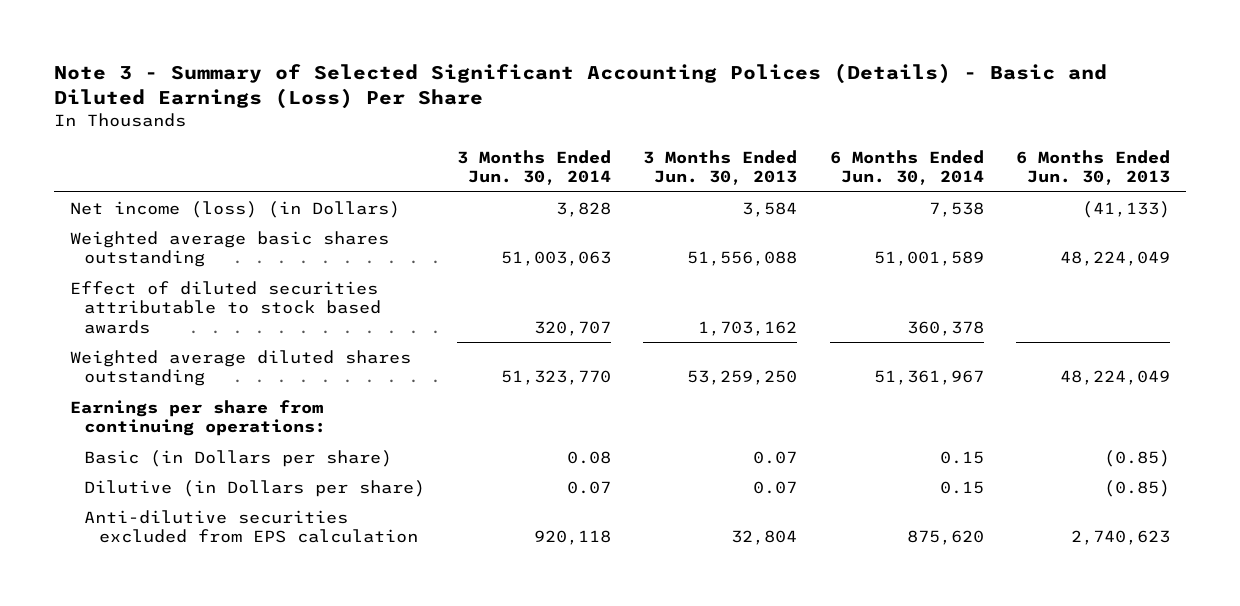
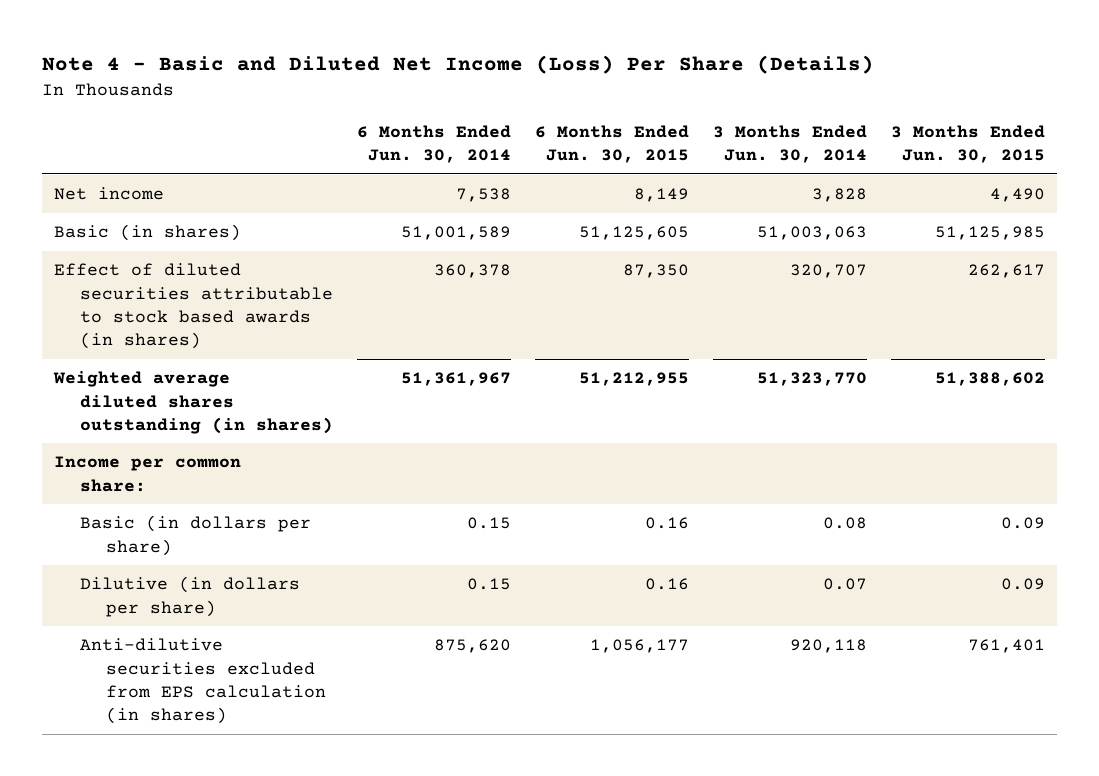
[53,62,1107,109] Note 3 - Summary of Selected Significant Accounting Polices (Details) - Basic and Diluted Earnings (Loss) Per Share -> [41,55,874,75] Note 4 - Basic and Diluted Net Income (Loss) Per Share (Details)
[643,149,798,186] 3 Months Ended Jun. 30, 2013 -> none
[1015,149,1170,186] 6 Months Ended Jun. 30, 2013 -> none
none -> [535,124,690,164] 6 Months Ended Jun. 30, 2015
none -> [891,124,1046,164] 3 Months Ended Jun. 30, 2015
[69,399,327,437] Earnings per share from continuing operations: -> none
[69,200,400,218] Net income (loss) (in Dollars) -> [53,187,164,201] Net income
[69,230,389,268] Weighted average basic shares outstanding -> [53,224,241,242] Basic (in shares)
[69,280,382,334] Effect of diluted securities attributable to stock based awards -> [53,263,333,350] Effect of diluted securities attributable to stock based awards (in shares)
[69,349,411,387] Weighted average diluted shares outstanding -> [52,371,333,434] Weighted average diluted shares outstanding (in shares)
none -> [53,456,241,492] Income per common share:
[84,449,393,467] Basic (in Dollars per share) -> [79,515,311,556] Basic (in dollars per share)
[84,479,426,497] Dilutive (in Dollars per share) -> [79,576,300,617] Dilutive (in dollars per share)
[84,509,418,544] Anti-dilutive securities excluded from EPS calculation -> [79,638,326,725] Anti-dilutive securities excluded from EPS calculation (in shares)

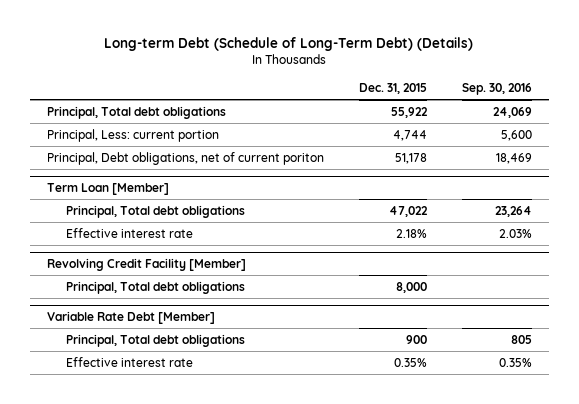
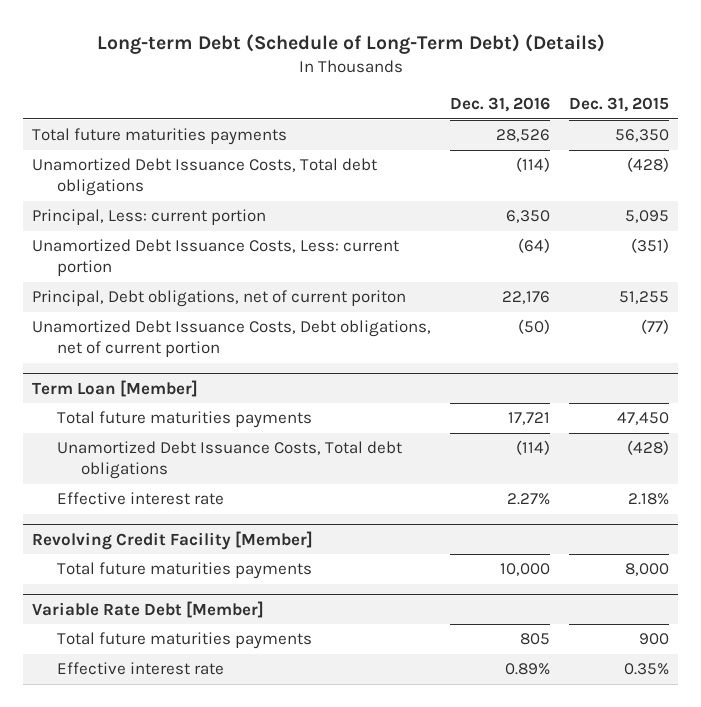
[461,82,532,95] Sep. 30, 2016 -> none
none -> [450,97,551,113] Dec. 31, 2016
[47,105,227,119] Principal, Total debt obligations -> none
none -> [32,128,288,146] Total future maturities payments
none -> [32,158,378,197] Unamortized Debt Issuance Costs, Total debt obligations
[392,129,427,141] 4,744 -> [624,210,669,224] 5,095
none -> [32,239,400,277] Unamortized Debt Issuance Costs, Less: current portion
[394,152,427,164] 51,178 -> [618,291,669,305] 51,255
none -> [32,320,432,358] Unamortized Debt Issuance Costs, Debt obligations, net of current portion
[66,204,246,218] Principal, Total debt obligations -> none
none -> [56,411,312,429] Total future maturities payments
none -> [56,441,402,480] Unamortized Debt Issuance Costs, Total debt obligations
[66,280,246,294] Principal, Total debt obligations -> [56,562,312,580] Total future maturities payments
[66,333,246,347] Principal, Total debt obligations -> [56,632,312,650] Total future maturities payments

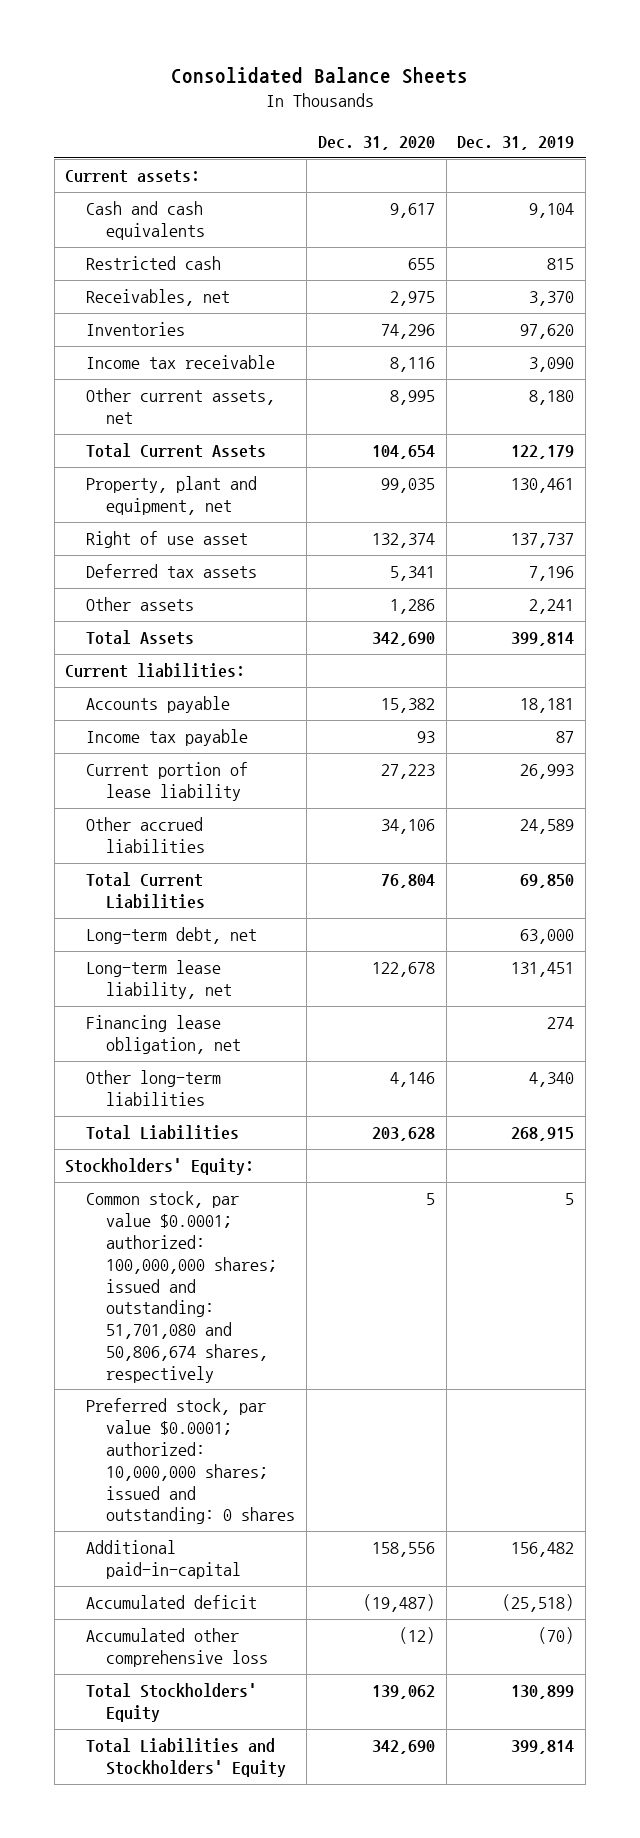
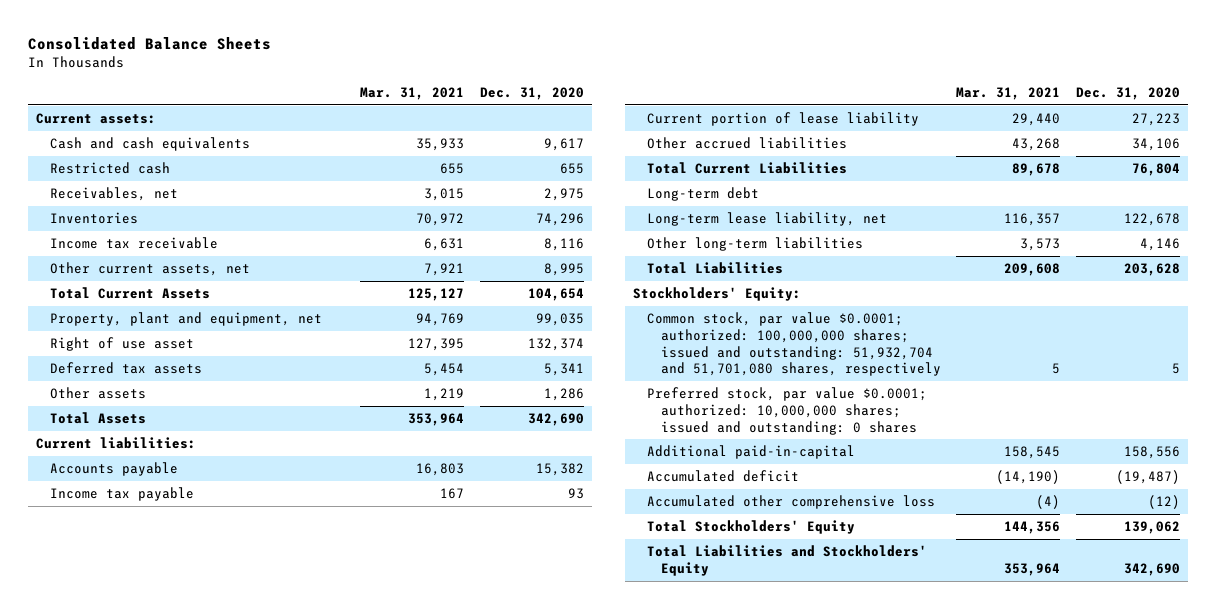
[457,135,575,150] Dec. 31, 2019 -> none
none -> [359,87,464,101] Mar. 31, 2021
[85,927,257,945] Long-term debt, net -> [646,187,759,202] Long-term debt
[85,1015,242,1055] Financing lease obligation, net -> none
[85,1191,278,1383] Common stock, par value $0.0001; authorized: 100,000,000 shares; issued and outstanding: 51,701,080 and 50,806,674 shares, respectively -> [646,312,941,377] Common stock, par value $0.0001; authorized: 100,000,000 shares; issued and outstanding: 51,932,704 and 51,701,080 shares, respectively

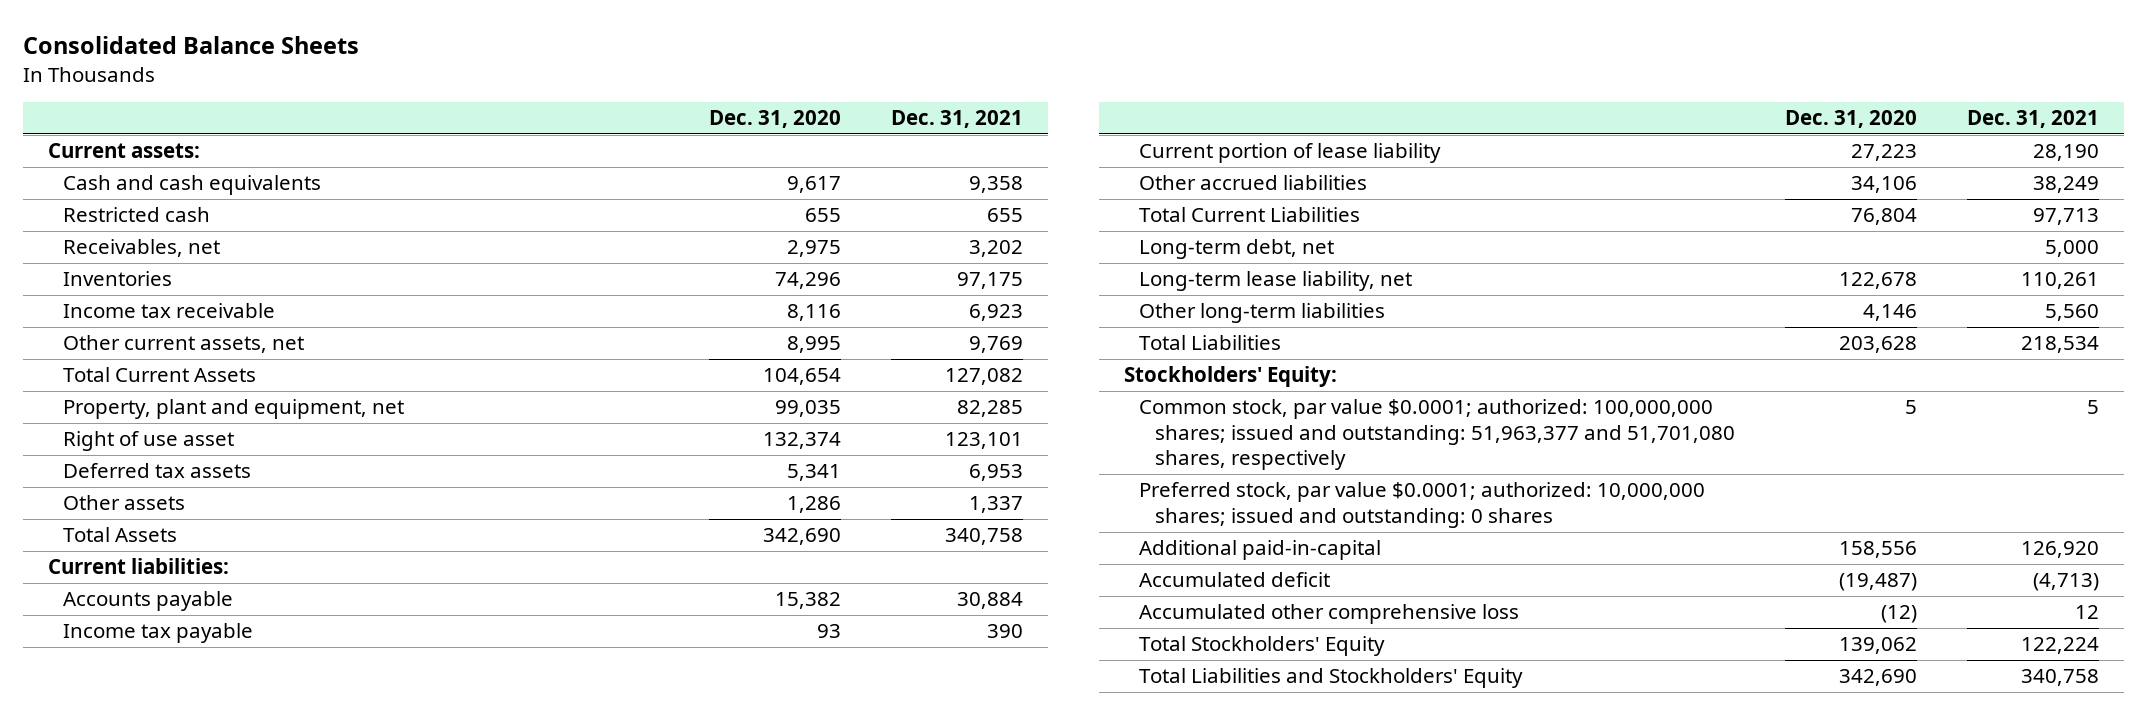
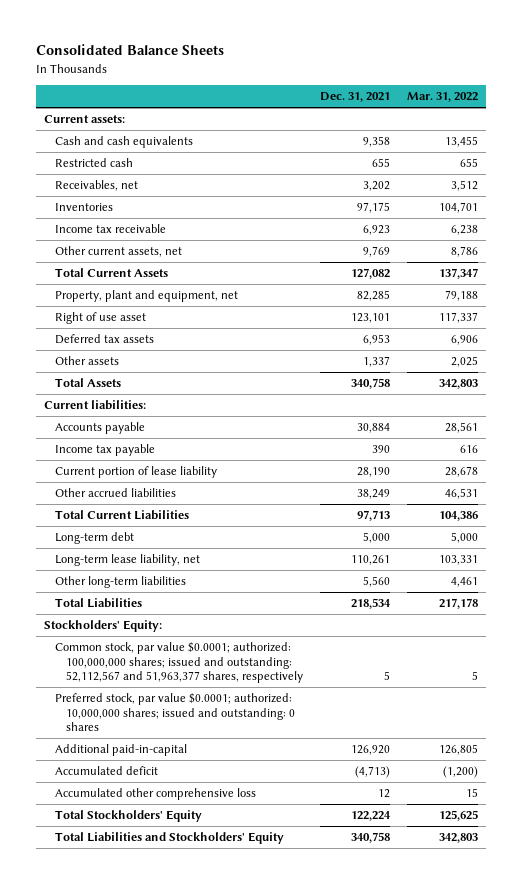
[708,110,841,129] Dec. 31, 2020 -> none
none -> [406,92,478,103] Mar. 31, 2022
[1139,239,1335,260] Long-term debt, net -> [55,532,135,545] Long-term debt
[1139,399,1735,471] Common stock, par value $0.0001; authorized: 100,000,000 shares; issued and outstanding: 51,963,377 and 51,701,080 shares, respectively -> [55,642,303,684] Common stock, par value $0.0001; authorized: 100,000,000 shares; issued and outstanding: 52,112,567 and 51,963,377 shares, respectively

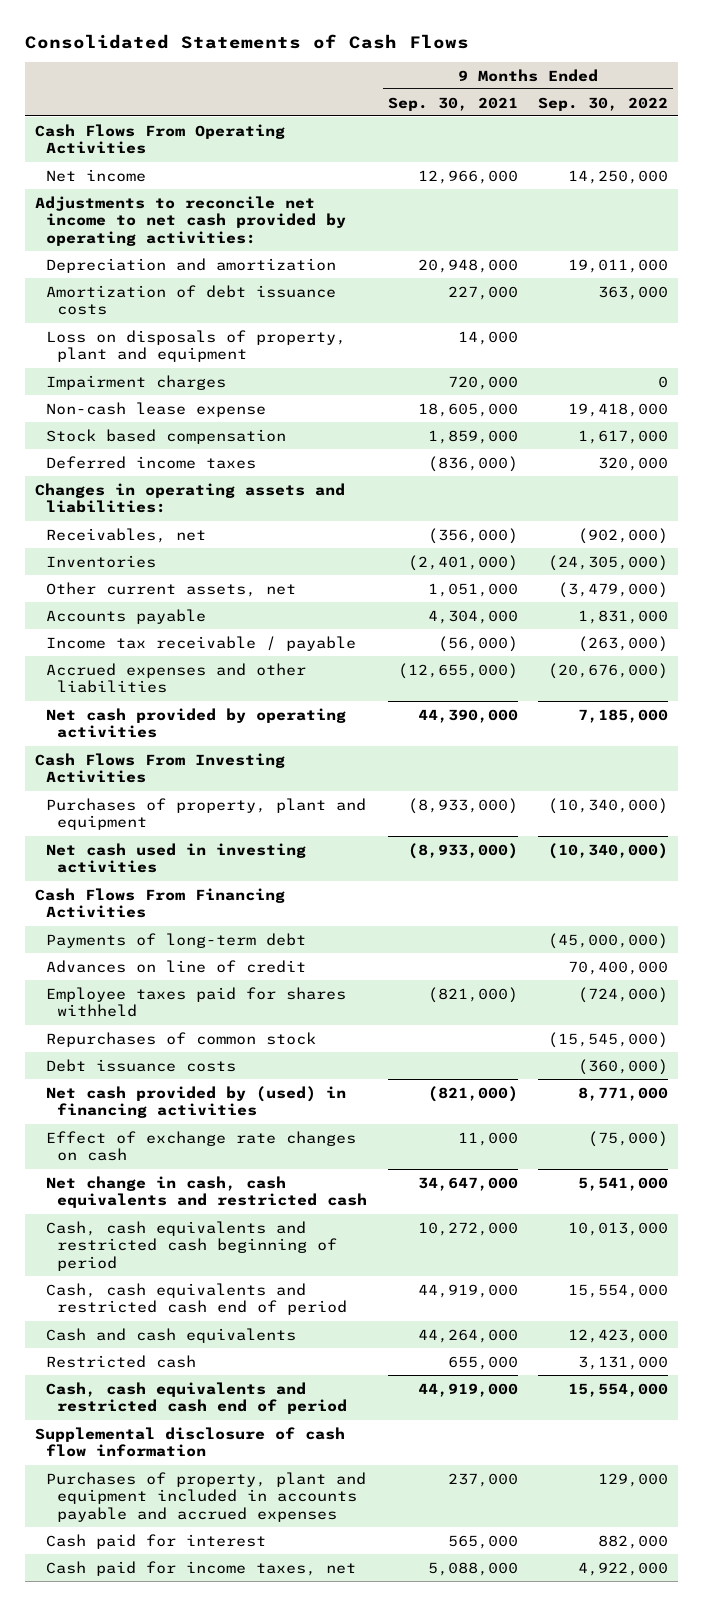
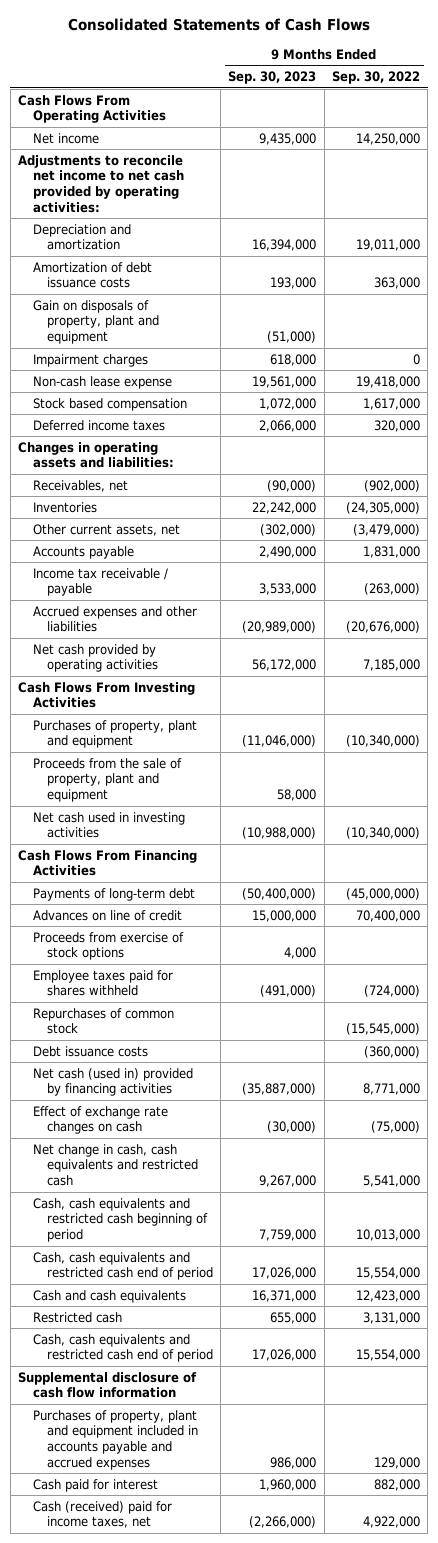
[387,96,518,111] Sep. 30, 2021 -> none
none -> [228,71,317,85] Sep. 30, 2023
[46,329,347,363] Loss on disposals of property, plant and equipment -> [32,299,159,345] Gain on disposals of property, plant and equipment
none -> [32,757,182,803] Proceeds from the sale of property, plant and equipment
none -> [32,931,184,961] Proceeds from exercise of stock options
[46,1085,347,1119] Net cash provided by (used) in financing activities -> [32,1067,193,1097] Net cash (used in) provided by financing activities
[46,1560,357,1576] Cash paid for income taxes, net -> [32,1500,172,1529] Cash (received) paid for income taxes, net

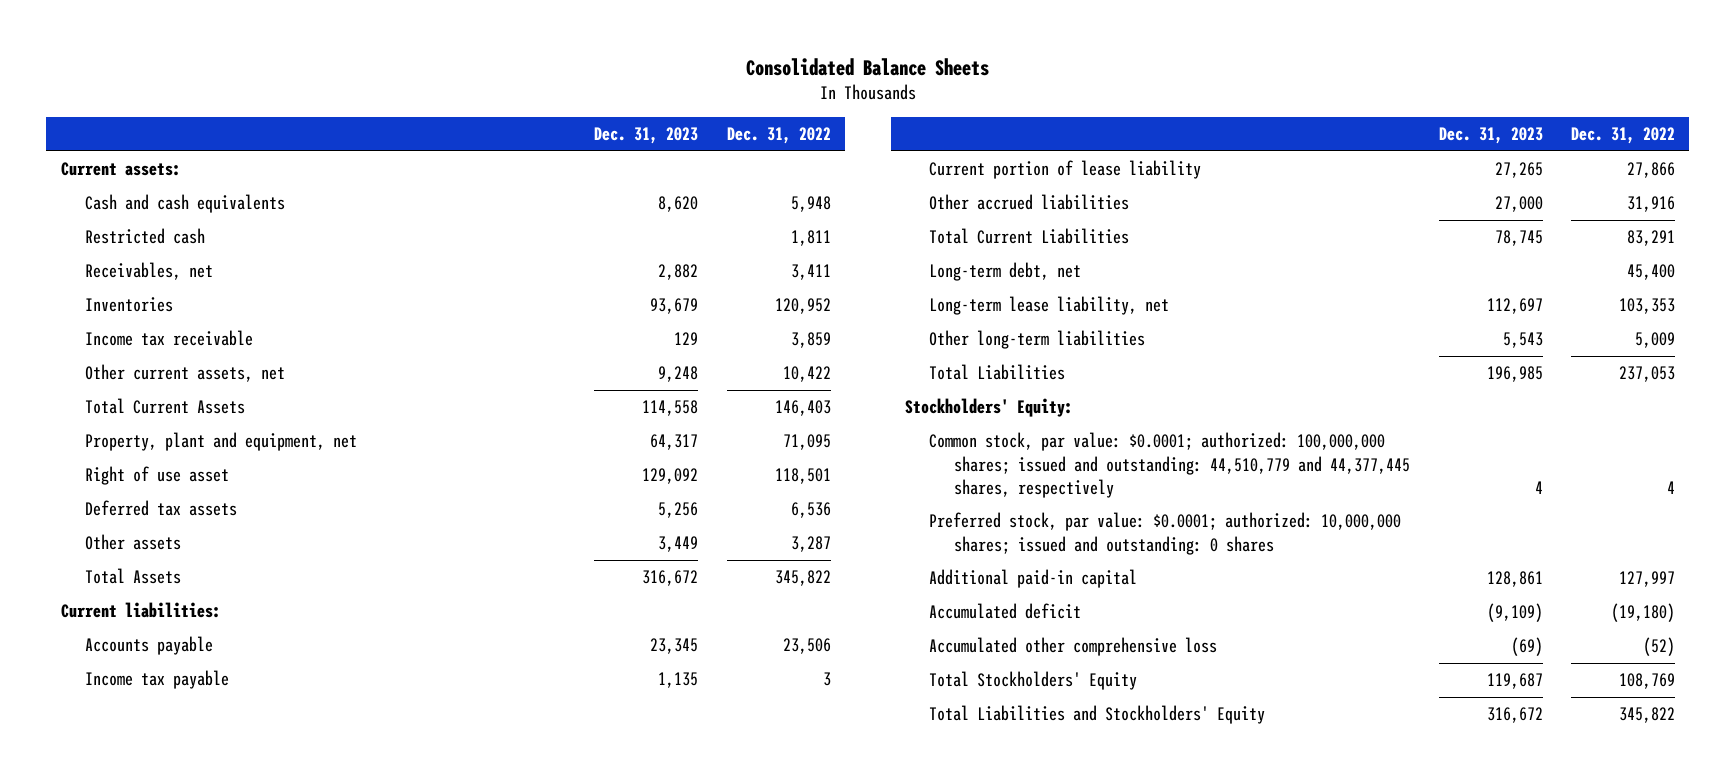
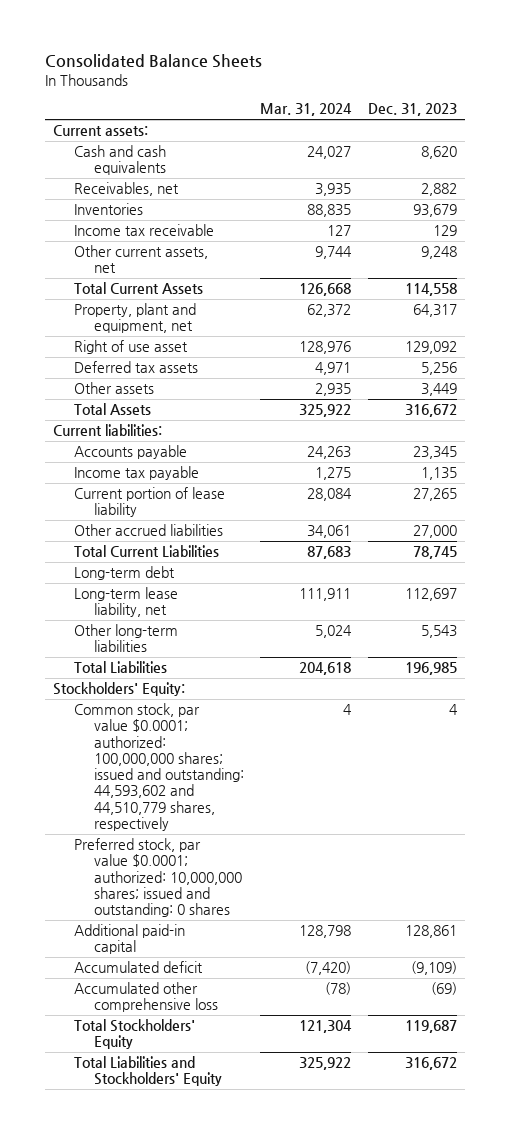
[726,127,831,145] Dec. 31, 2022 -> none
none -> [260,103,353,117] Mar. 31, 2024
[85,228,206,245] Restricted cash -> none
[929,262,1082,282] Long-term debt, net -> [73,566,175,581] Long-term debt
[929,432,1411,498] Common stock, par value: $0.0001; authorized: 100,000,000 shares; issued and outstanding: 44,510,779 and 44,377,445 shares, respectively -> [73,703,244,831] Common stock, par value $0.0001; authorized: 100,000,000 shares; issued and outstanding: 44,593,602 and 44,510,779 shares, respectively
[929,512,1402,555] Preferred stock, par value: $0.0001; authorized: 10,000,000 shares; issued and outstanding: 0 shares -> [73,838,242,918] Preferred stock, par value $0.0001; authorized: 10,000,000 shares; issued and outstanding: 0 shares

